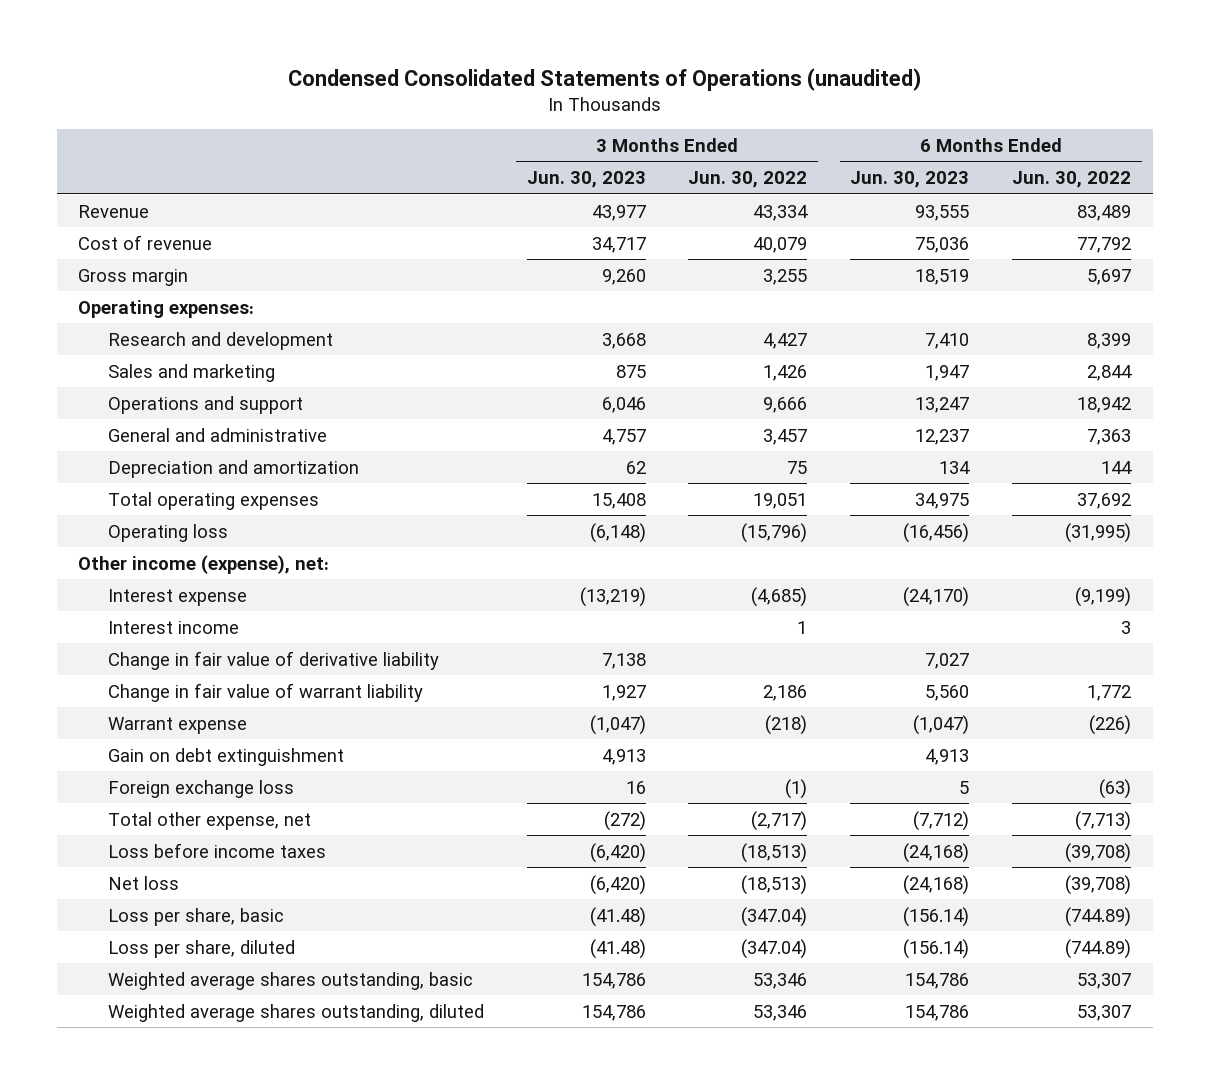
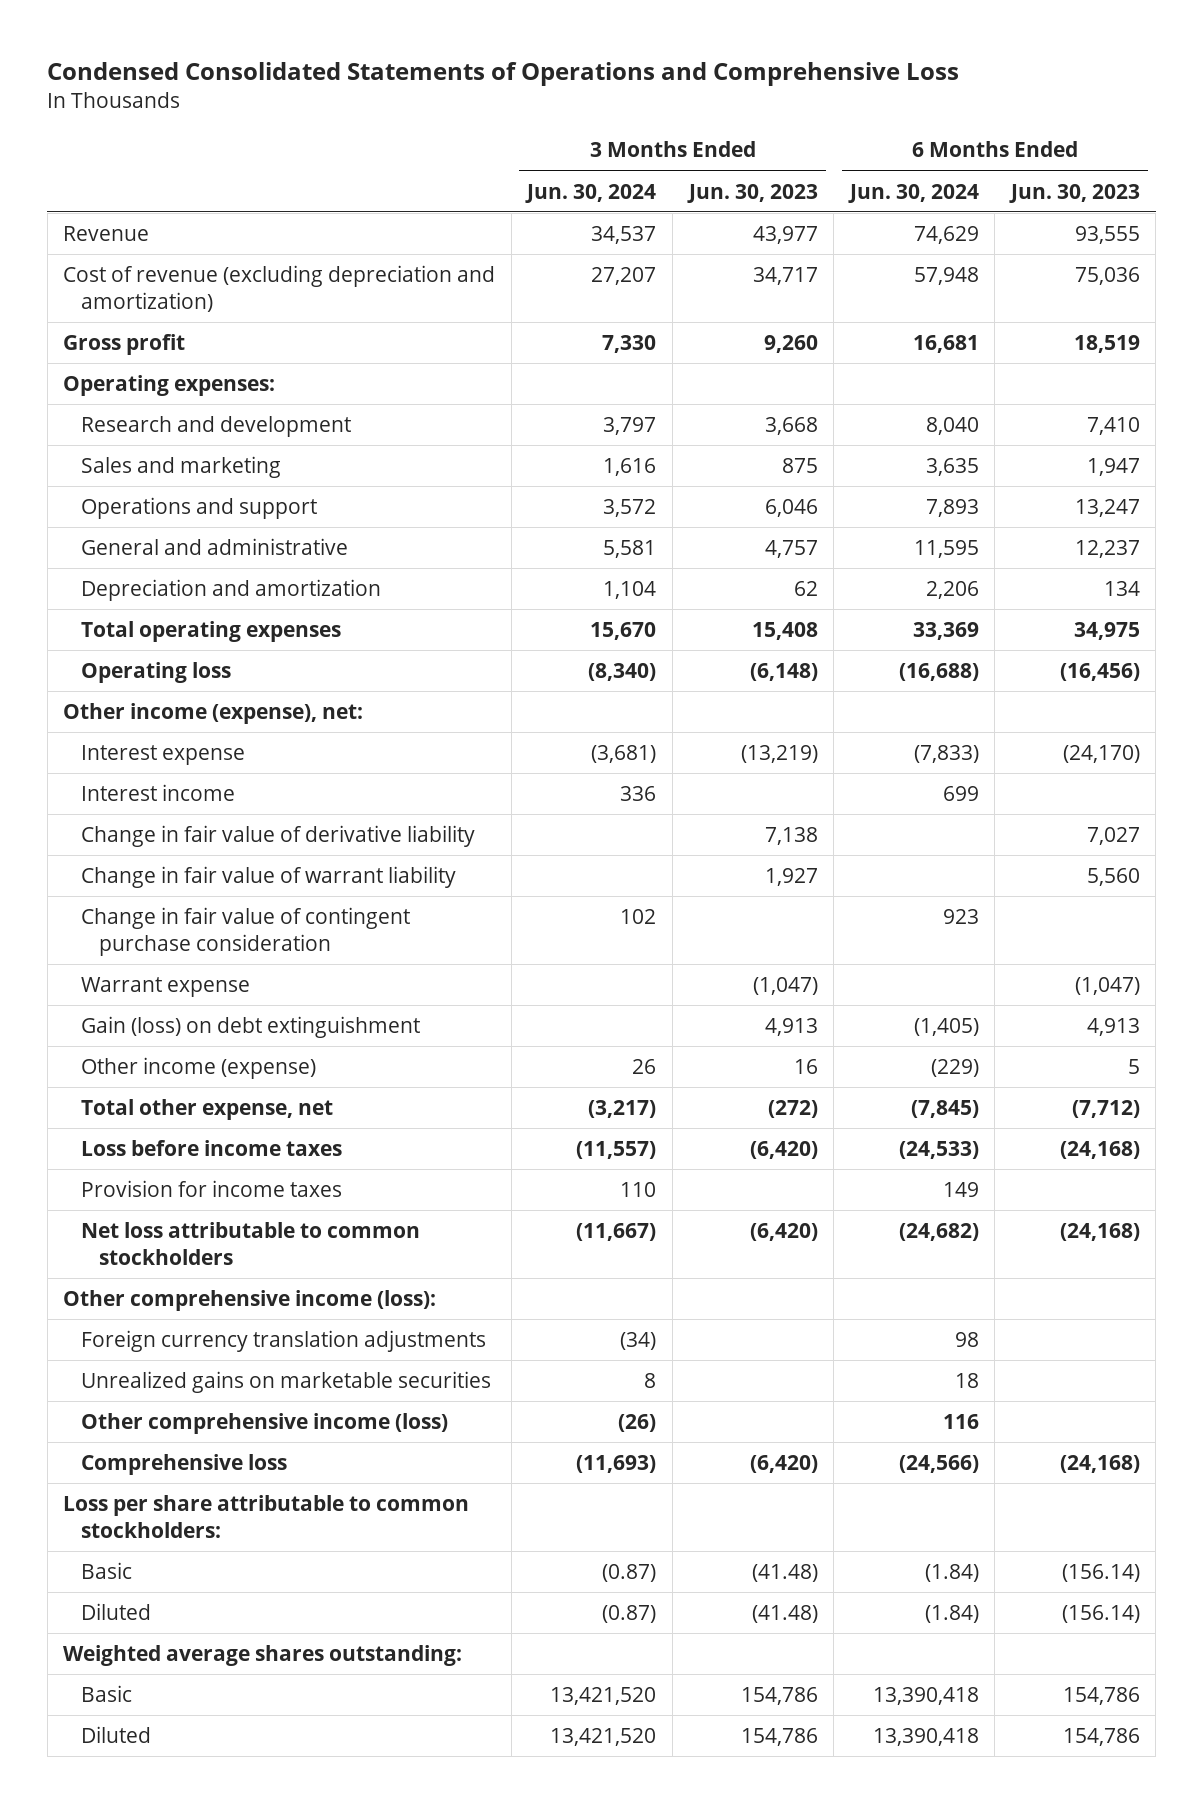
[287,67,921,91] Condensed Consolidated Statements of Operations (unaudited) -> [47,61,960,86] Condensed Consolidated Statements of Operations and Comprehensive Loss
[688,171,808,189] Jun. 30, 2022 -> none
[1012,171,1132,189] Jun. 30, 2022 -> none
none -> [525,183,657,203] Jun. 30, 2024
none -> [847,183,979,203] Jun. 30, 2024
[78,234,213,250] Cost of revenue -> [63,265,496,313] Cost of revenue (excluding depreciation and amortization)
[78,268,189,286] Gross margin -> [63,334,186,356] Gross profit
none -> [81,907,411,957] Change in fair value of contingent purchase consideration
[107,747,344,766] Gain on debt extinguishment -> [81,1016,421,1039] Gain (loss) on debt extinguishment
[107,779,294,798] Foreign exchange loss -> [81,1057,317,1080] Other income (expense)
none -> [81,1180,343,1198] Provision for income taxes
[107,875,179,890] Net loss -> [81,1222,421,1266] Net loss attributable to common stockholders
none -> [63,1290,437,1312] Other comprehensive income (loss):
none -> [81,1330,487,1353] Foreign currency translation adjustments
none -> [81,1371,492,1394] Unrealized gains on marketable securities
none -> [81,1413,449,1435] Other comprehensive income (loss)
none -> [81,1454,288,1476] Comprehensive loss
none -> [63,1495,470,1539] Loss per share attributable to common stockholders:
[107,907,284,926] Loss per share, basic -> [81,1562,133,1580] Basic
[107,939,295,958] Loss per share, diluted -> [81,1603,152,1621] Diluted
none -> [63,1645,463,1667] Weighted average shares outstanding:
[107,971,473,990] Weighted average shares outstanding, basic -> [81,1685,133,1703] Basic
[107,1003,484,1022] Weighted average shares outstanding, diluted -> [81,1726,152,1744] Diluted

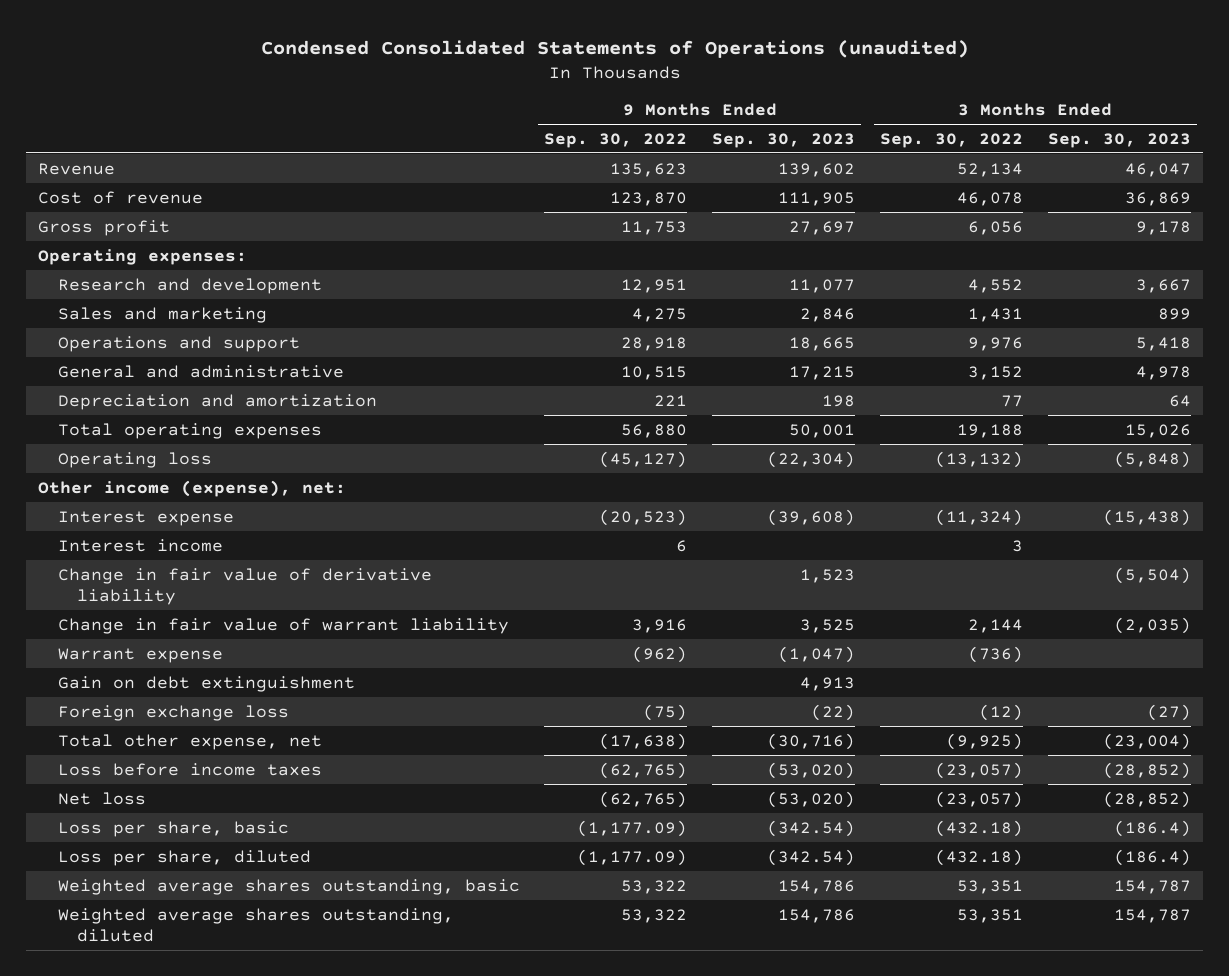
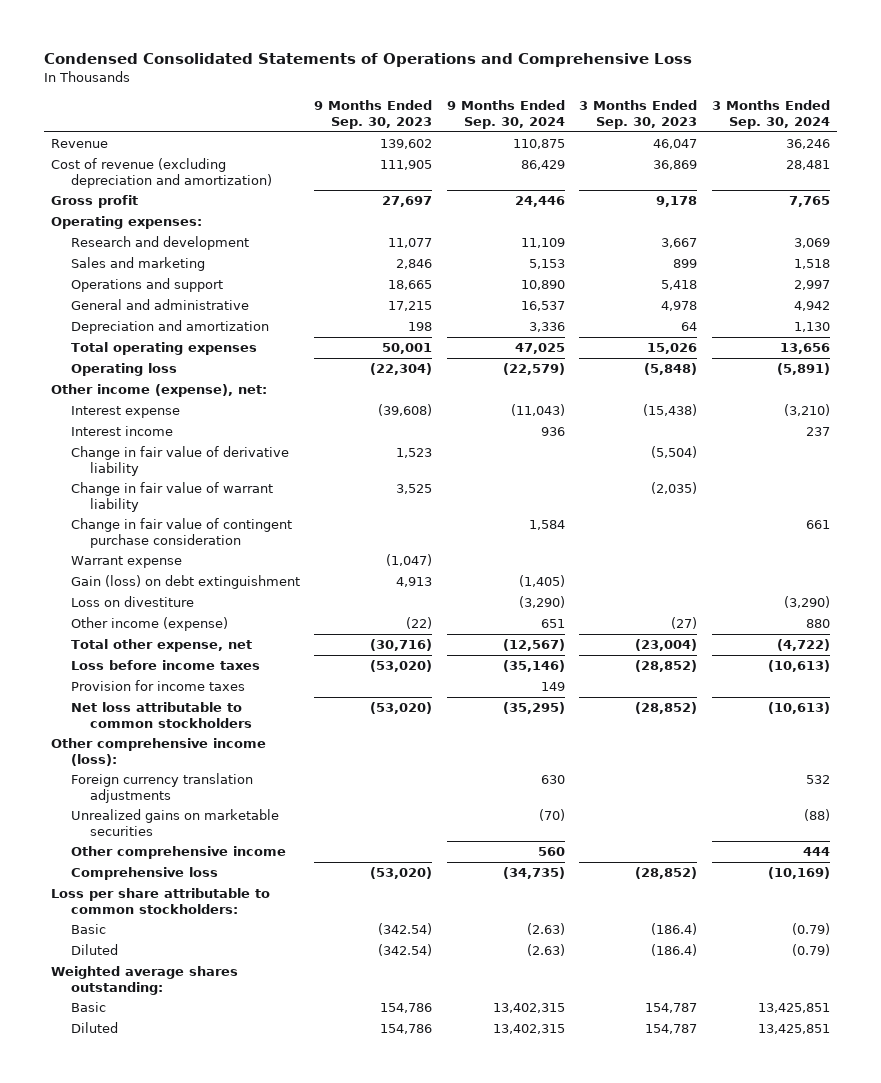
[260,39,969,58] Condensed Consolidated Statements of Operations (unaudited) -> [44,53,693,68] Condensed Consolidated Statements of Operations and Comprehensive Loss
[544,132,688,148] Sep. 30, 2022 -> none
[879,132,1023,148] Sep. 30, 2022 -> none
none -> [446,100,565,129] 9 Months Ended Sep. 30, 2024
none -> [711,100,830,129] 3 Months Ended Sep. 30, 2024
[38,190,204,204] Cost of revenue -> [51,158,272,188] Cost of revenue (excluding depreciation and amortization)
none -> [70,518,292,548] Change in fair value of contingent purchase consideration
[57,675,355,692] Gain on debt extinguishment -> [70,575,300,590] Gain (loss) on debt extinguishment
none -> [70,596,194,608] Loss on divestiture
[57,704,289,721] Foreign exchange loss -> [70,617,228,632] Other income (expense)
none -> [70,680,245,692] Provision for income taxes
[57,791,146,805] Net loss -> [70,702,253,728] Net loss attributable to common stockholders
none -> [51,738,267,766] Other comprehensive income (loss):
none -> [70,773,253,803] Foreign currency translation adjustments
none -> [70,809,279,836] Unrealized gains on marketable securities
none -> [70,846,286,860] Other comprehensive income
none -> [70,867,218,881] Comprehensive loss
none -> [51,888,271,914] Loss per share attributable to common stockholders:
[57,820,289,837] Loss per share, basic -> [70,924,106,935] Basic
[57,849,311,866] Loss per share, diluted -> [70,944,118,956] Diluted
none -> [51,966,239,995] Weighted average shares outstanding:
[57,878,520,895] Weighted average shares outstanding, basic -> [70,1002,106,1013] Basic
[57,907,454,942] Weighted average shares outstanding, diluted -> [70,1022,118,1034] Diluted

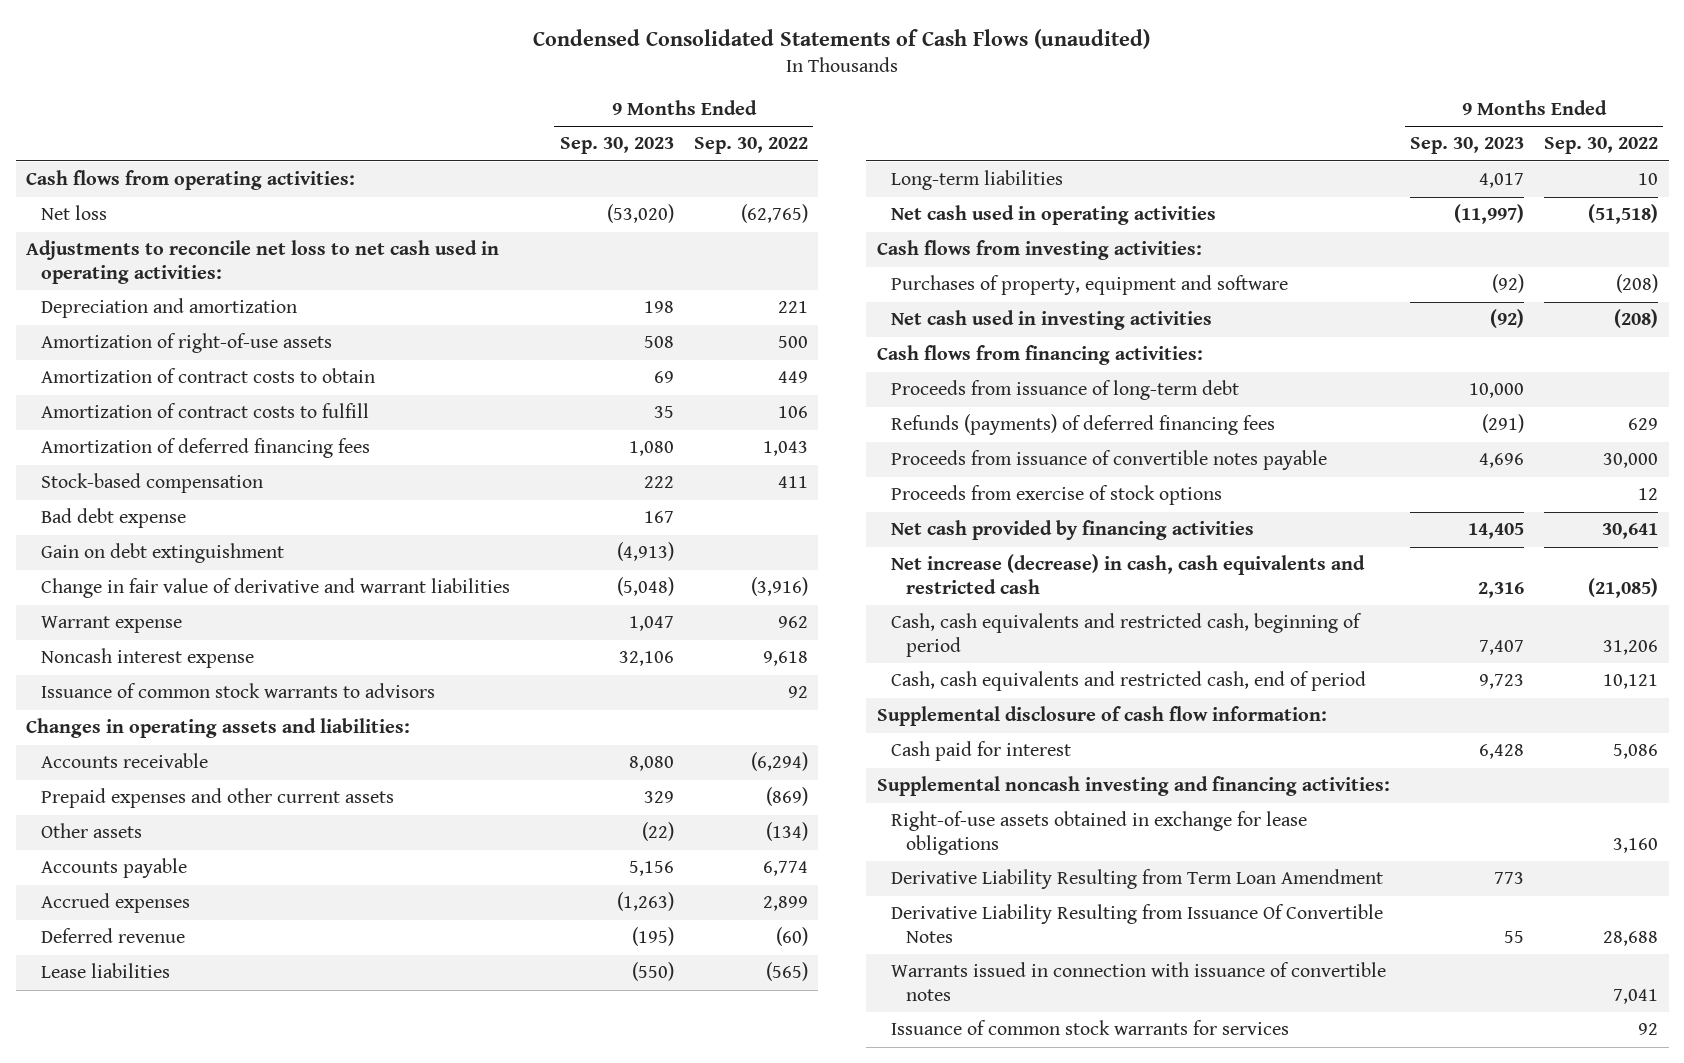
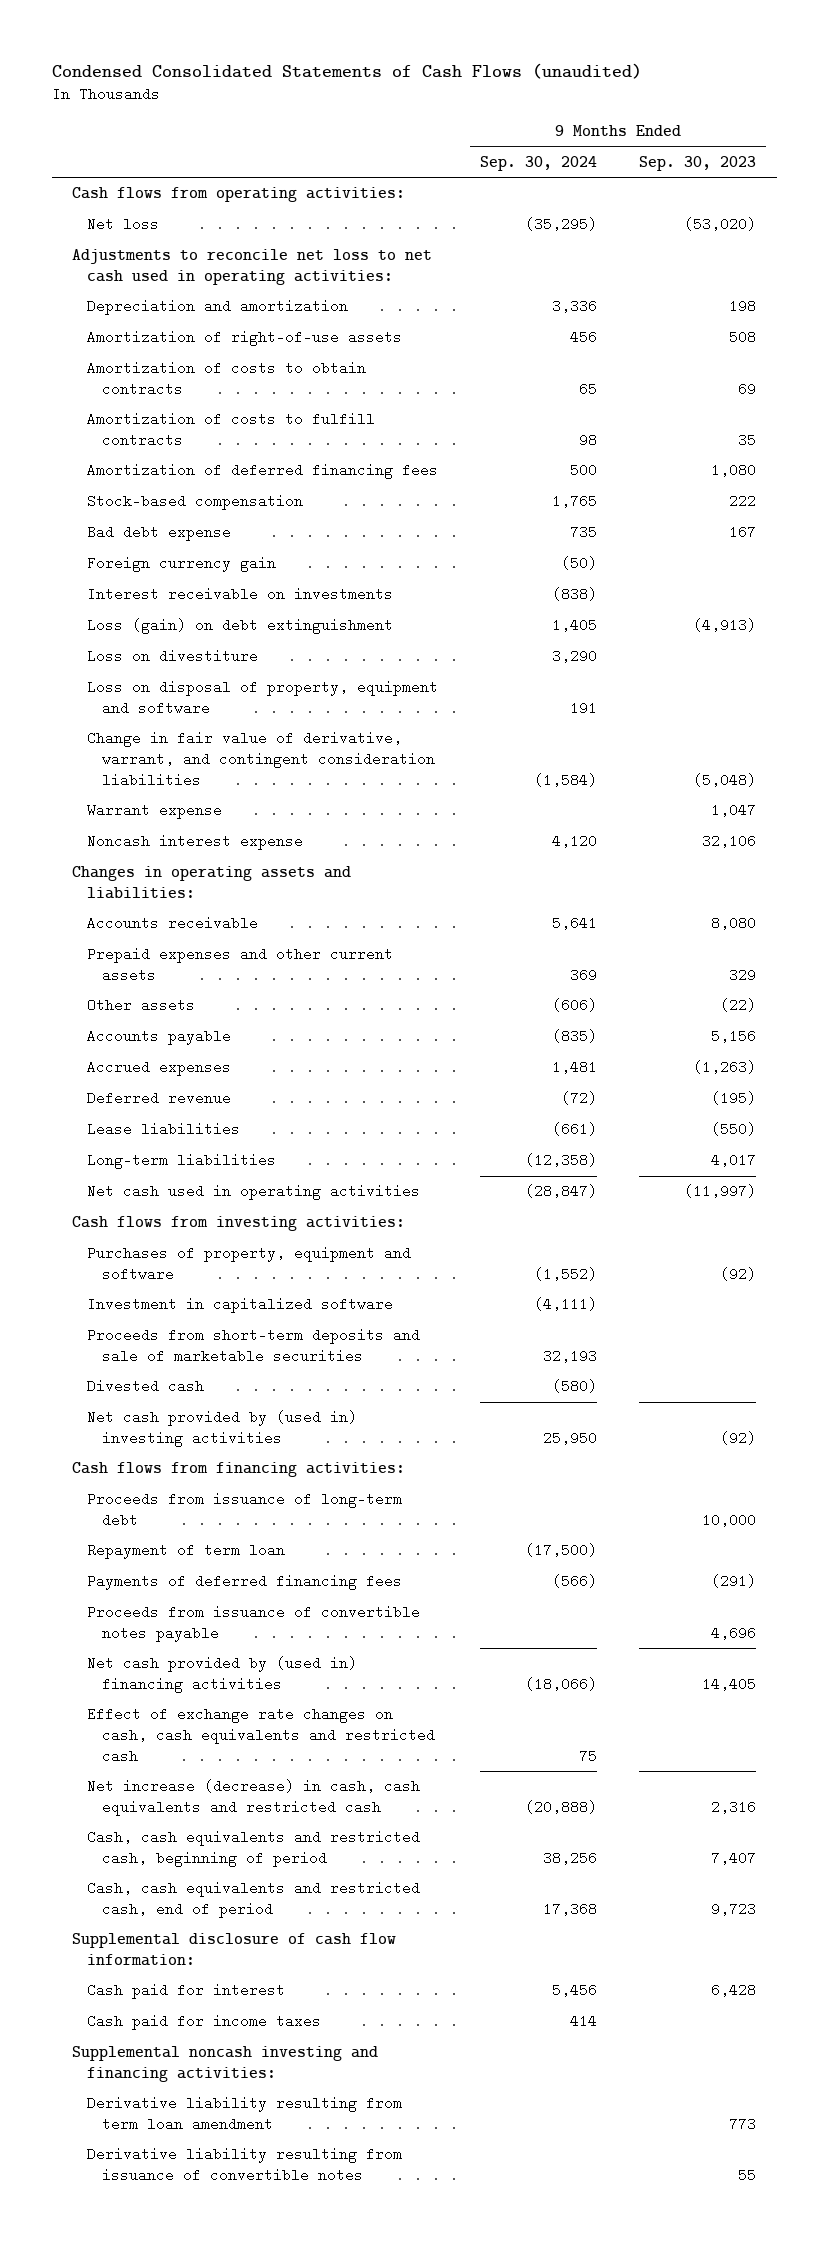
[693,137,808,155] Sep. 30, 2022 -> none
none -> [479,155,597,171] Sep. 30, 2024
[40,368,375,384] Amortization of contract costs to obtain -> [87,361,367,396] Amortization of costs to obtain contracts
[40,403,369,419] Amortization of contract costs to fulfill -> [87,412,376,447] Amortization of costs to fulfill contracts
none -> [87,556,277,573] Foreign currency gain
none -> [87,587,394,602] Interest receivable on investments
[40,543,284,564] Gain on debt extinguishment -> [87,618,394,635] Loss (gain) on debt extinguishment
none -> [87,649,259,664] Loss on divestiture
none -> [87,680,439,715] Loss on disposal of property, equipment and software
[40,578,510,599] Change in fair value of derivative and warrant liabilities -> [87,731,435,787] Change in fair value of derivative, warrant, and contingent consideration liabilities
[40,683,435,699] Issuance of common stock warrants to advisors -> none
none -> [87,1297,394,1314] Investment in capitalized software
none -> [87,1328,421,1363] Proceeds from short-term deposits and sale of marketable securities
none -> [87,1379,205,1394] Divested cash
[891,310,1213,331] Net cash used in investing activities -> [87,1410,358,1447] Net cash provided by (used in) investing activities
none -> [87,1543,286,1560] Repayment of term loan
[891,414,1276,436] Refunds (payments) of deferred financing fees -> [87,1574,403,1591] Payments of deferred financing fees
[891,485,1223,506] Proceeds from exercise of stock options -> none
[891,520,1255,541] Net cash provided by financing activities -> [87,1656,358,1693] Net cash provided by (used in) financing activities
none -> [87,1707,435,1763] Effect of exchange rate changes on cash, cash equivalents and restricted cash
none -> [87,2014,322,2031] Cash paid for income taxes
[891,811,1308,855] Right-of-use assets obtained in exchange for lease obligations -> none
[891,962,1387,1001] Warrants issued in connection with issuance of convertible notes -> none
[891,1020,1290,1036] Issuance of common stock warrants for services -> none
[891,869,1384,890] Derivative Liability Resulting from Term Loan Amendment -> [87,2096,403,2131] Derivative liability resulting from term loan amendment
[891,904,1384,943] Derivative Liability Resulting from Issuance Of Convertible Notes -> [87,2147,403,2182] Derivative liability resulting from issuance of convertible notes

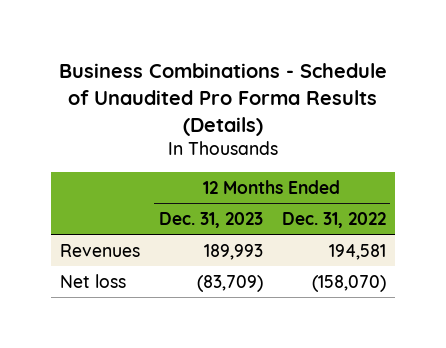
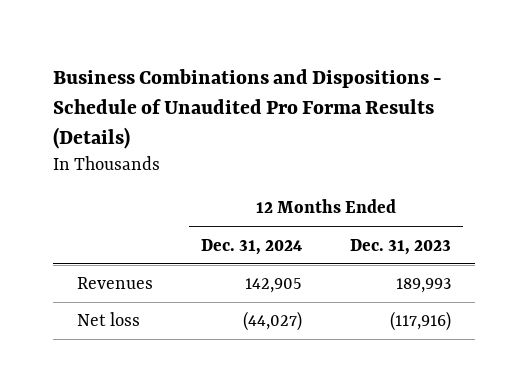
[58,62,387,136] Business Combinations - Schedule of Unaudited Pro Forma Results (Details) -> [53,68,443,149] Business Combinations and Dispositions - Schedule of Unaudited Pro Forma Results (Details)
[281,211,386,228] Dec. 31, 2022 -> none
none -> [201,238,303,255] Dec. 31, 2024
[196,274,263,292] (83,709) -> [390,311,452,332] (117,916)

